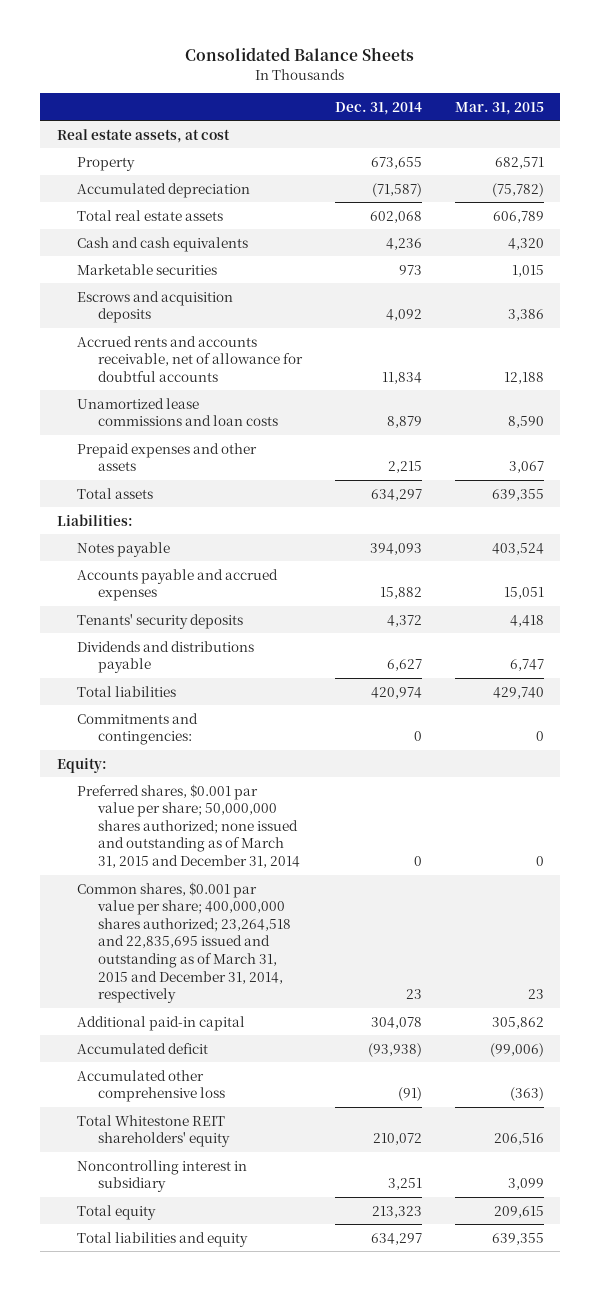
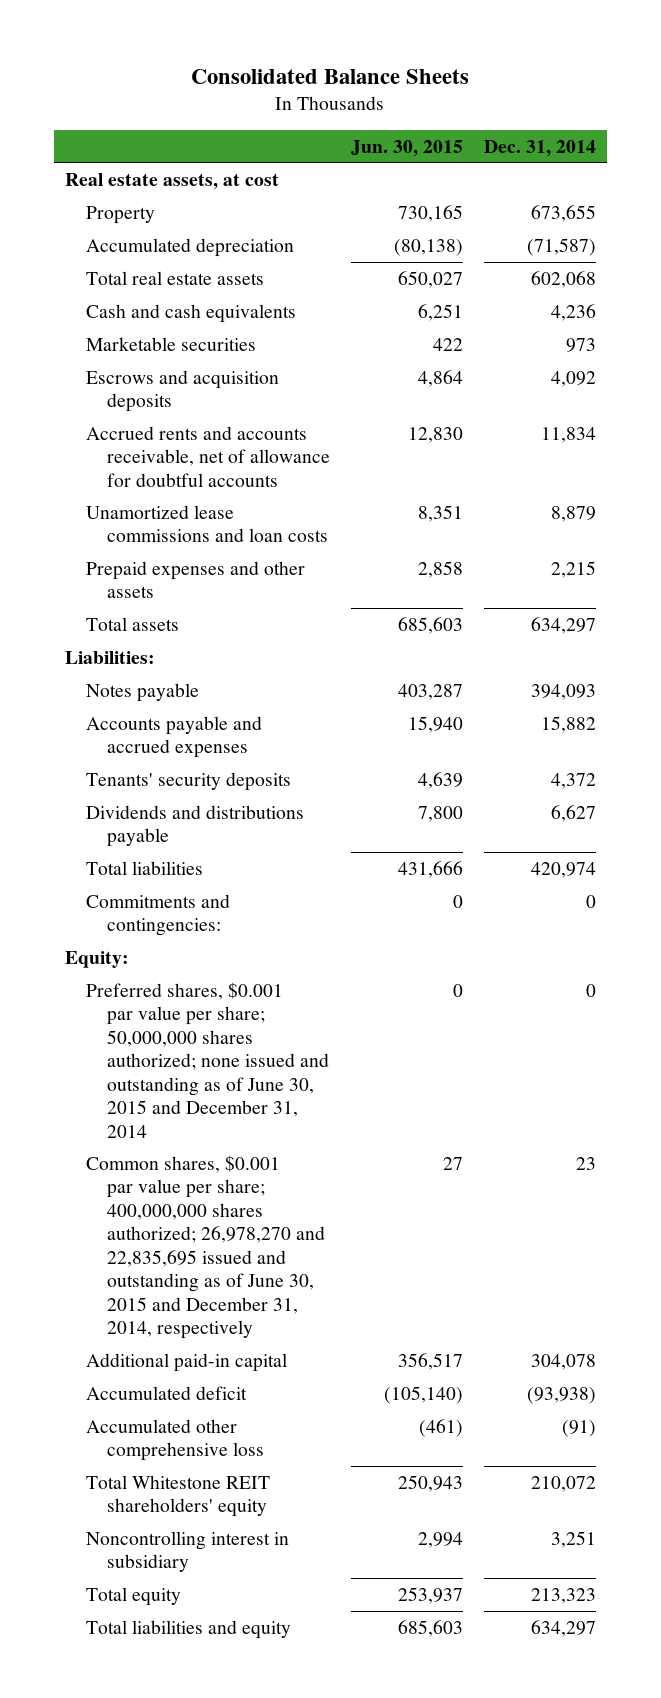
[454,101,544,115] Mar. 31, 2015 -> none
none -> [350,139,463,157] Jun. 30, 2015
[77,783,301,868] Preferred shares, $0.001 par value per share; 50,000,000 shares authorized; none issued and outstanding as of March 31, 2015 and December 31, 2014 -> [85,981,329,1138] Preferred shares, $0.001 par value per share; 50,000,000 shares authorized; none issued and outstanding as of June 30, 2015 and December 31, 2014
[77,881,292,1004] Common shares, $0.001 par value per share; 400,000,000 shares authorized; 23,264,518 and 22,835,695 issued and outstanding as of March 31, 2015 and December 31, 2014, respectively -> [85,1154,325,1340] Common shares, $0.001 par value per share; 400,000,000 shares authorized; 26,978,270 and 22,835,695 issued and outstanding as of June 30, 2015 and December 31, 2014, respectively

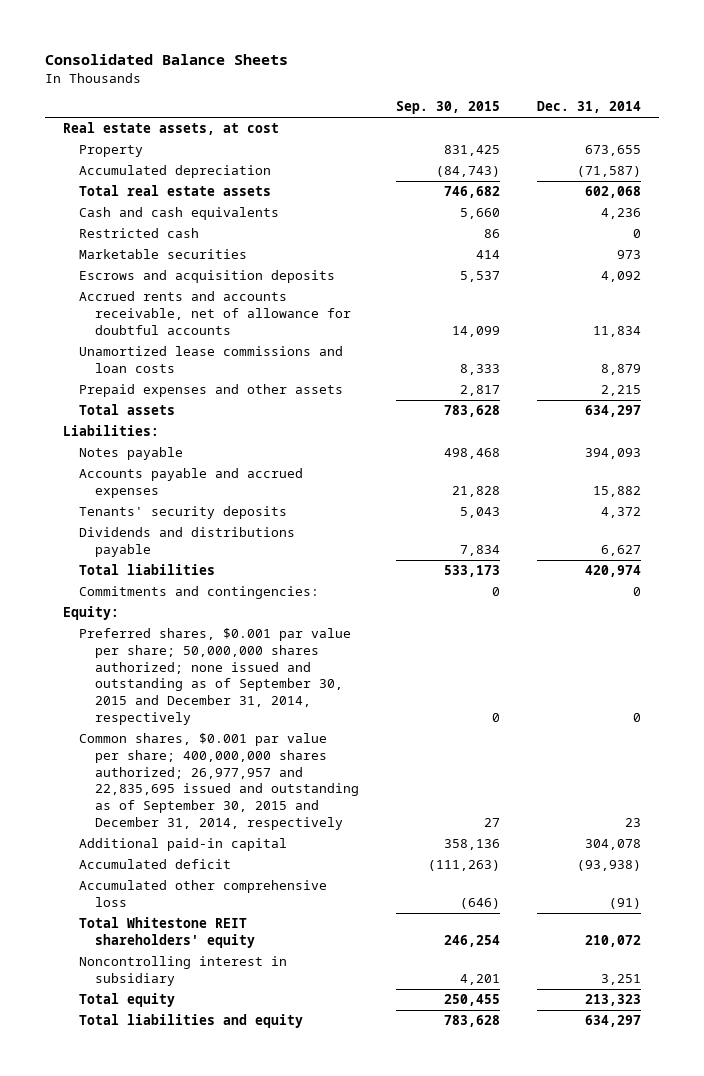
[350,139,463,157] Jun. 30, 2015 -> none
none -> [395,101,500,115] Sep. 30, 2015
none -> [79,228,200,239] Restricted cash
[85,981,329,1138] Preferred shares, $0.001 par value per share; 50,000,000 shares authorized; none issued and outstanding as of June 30, 2015 and December 31, 2014 -> [79,628,352,725] Preferred shares, $0.001 par value per share; 50,000,000 shares authorized; none issued and outstanding as of September 30, 2015 and December 31, 2014, respectively
[85,1154,325,1340] Common shares, $0.001 par value per share; 400,000,000 shares authorized; 26,978,270 and 22,835,695 issued and outstanding as of June 30, 2015 and December 31, 2014, respectively -> [79,733,359,830] Common shares, $0.001 par value per share; 400,000,000 shares authorized; 26,977,957 and 22,835,695 issued and outstanding as of September 30, 2015 and December 31, 2014, respectively

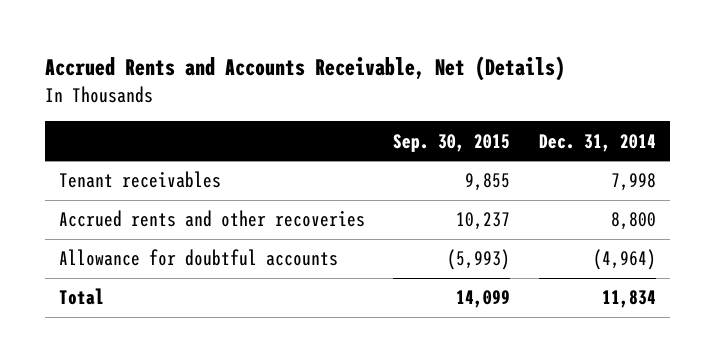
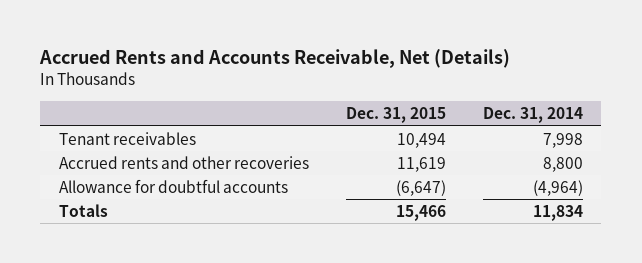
[393,133,511,152] Sep. 30, 2015 -> none
none -> [345,107,446,124] Dec. 31, 2015
[59,288,105,306] Total -> [58,203,108,217] Totals

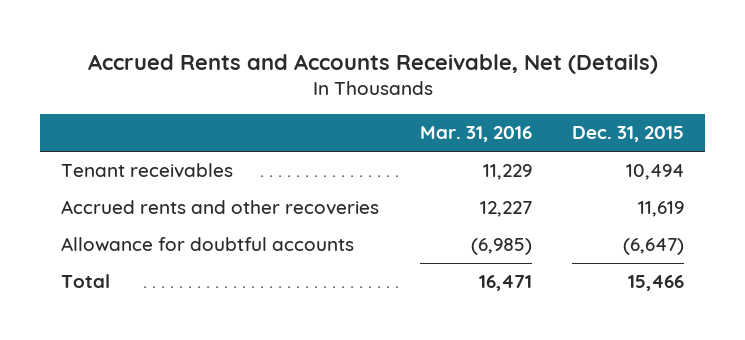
[482,107,583,124] Dec. 31, 2014 -> none
none -> [419,126,532,143] Mar. 31, 2016
[58,203,108,217] Totals -> [60,274,110,289] Total

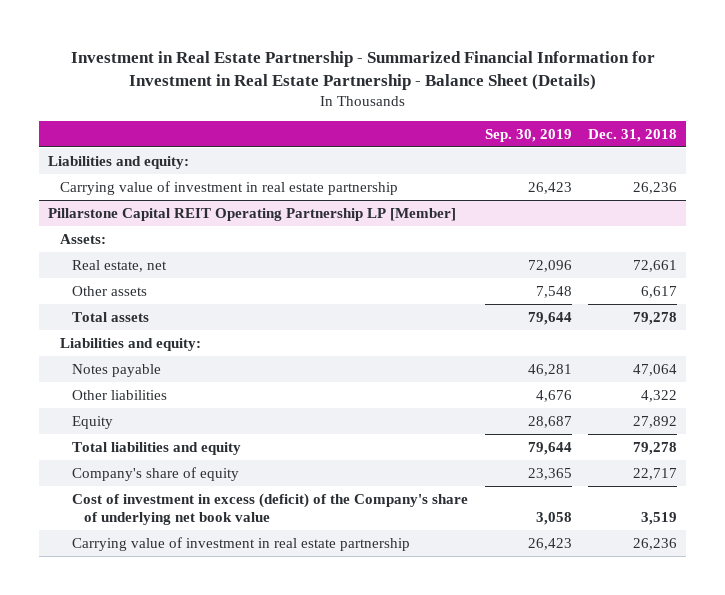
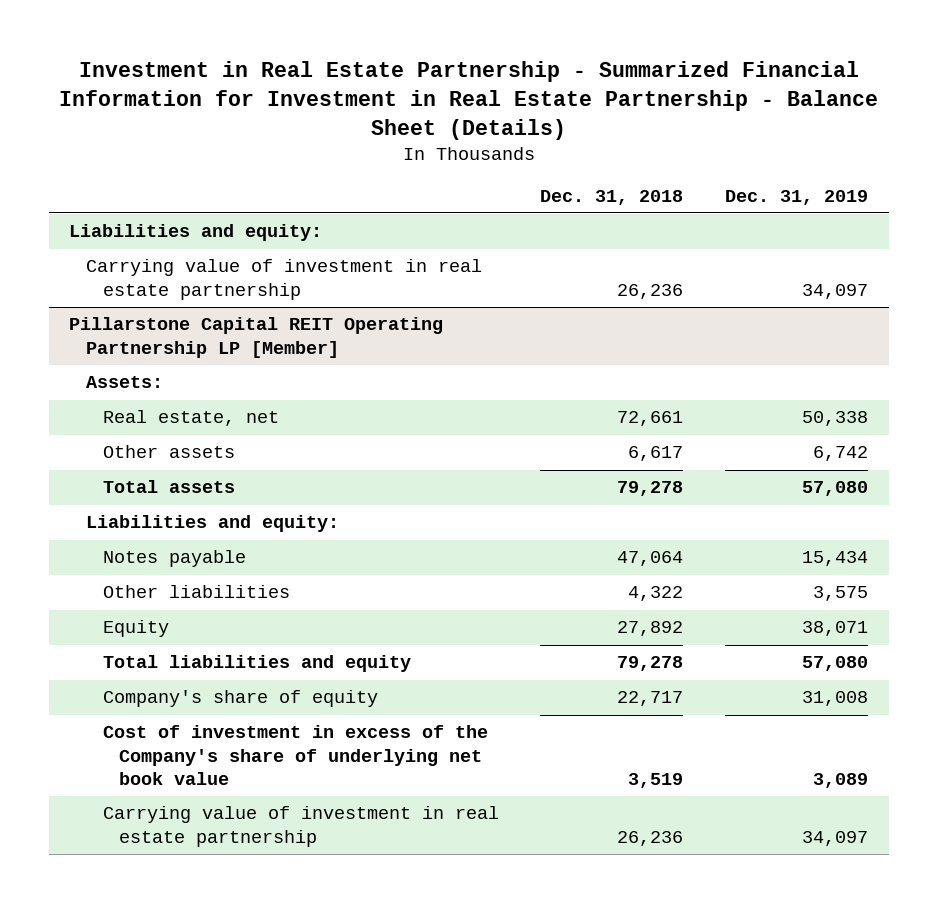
[484,128,572,142] Sep. 30, 2019 -> none
none -> [724,189,868,205] Dec. 31, 2019
[71,492,468,526] Cost of investment in excess (deficit) of the Company's share of underlying net book value -> [102,725,488,785] Cost of investment in excess of the Company's share of underlying net book value

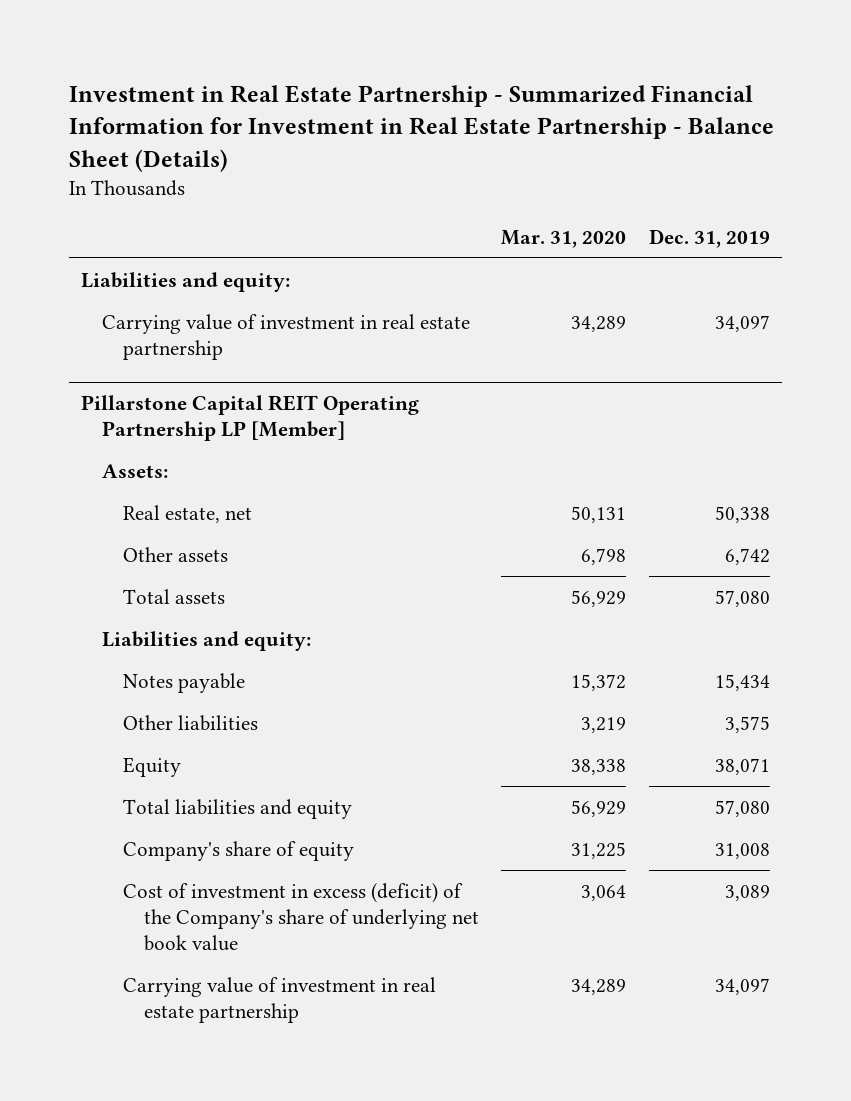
[540,189,684,205] Dec. 31, 2018 -> none
none -> [501,229,627,248] Mar. 31, 2020
[102,725,488,785] Cost of investment in excess of the Company's share of underlying net book value -> [122,882,479,952] Cost of investment in excess (deficit) of the Company's share of underlying net book value

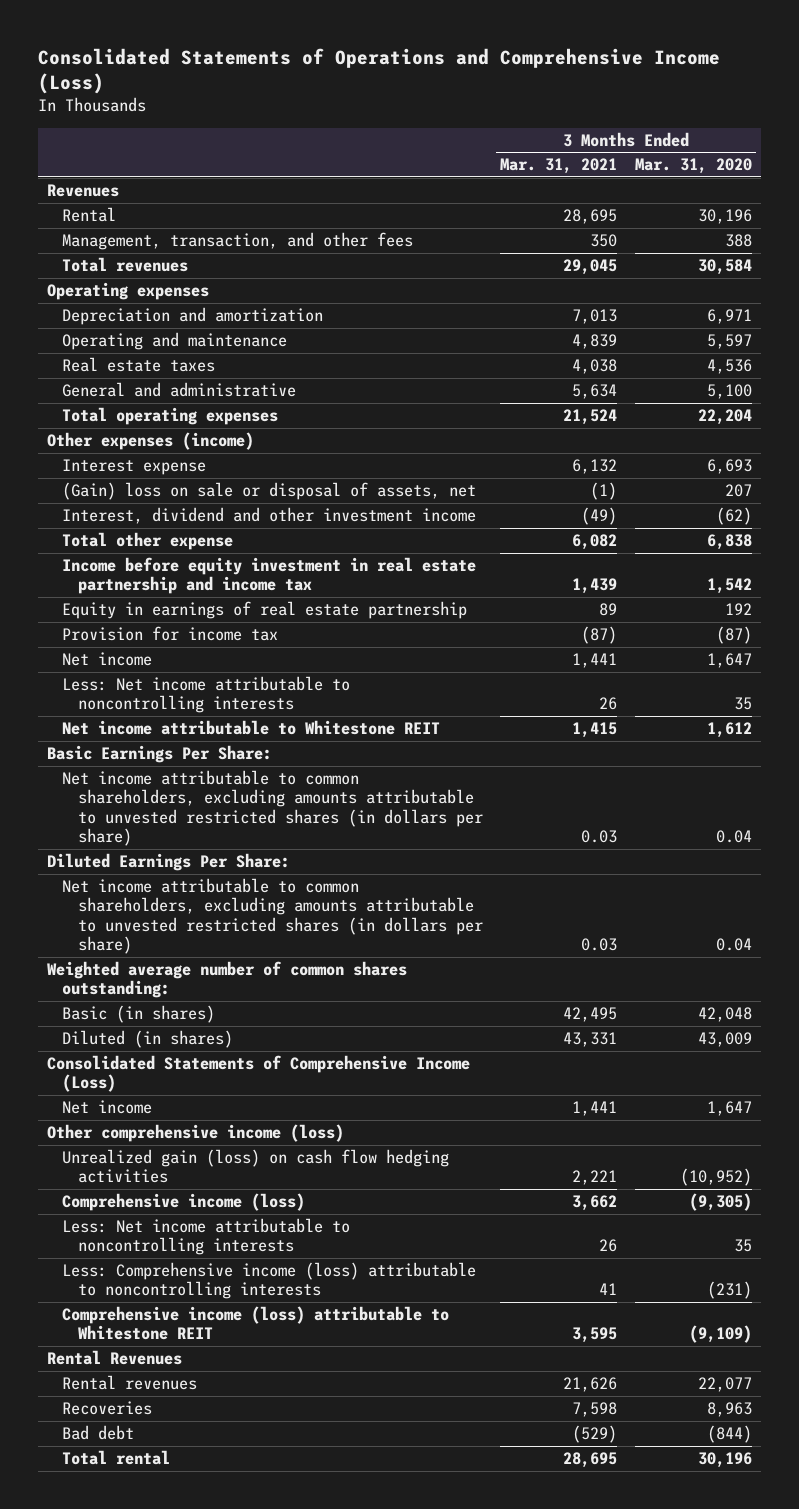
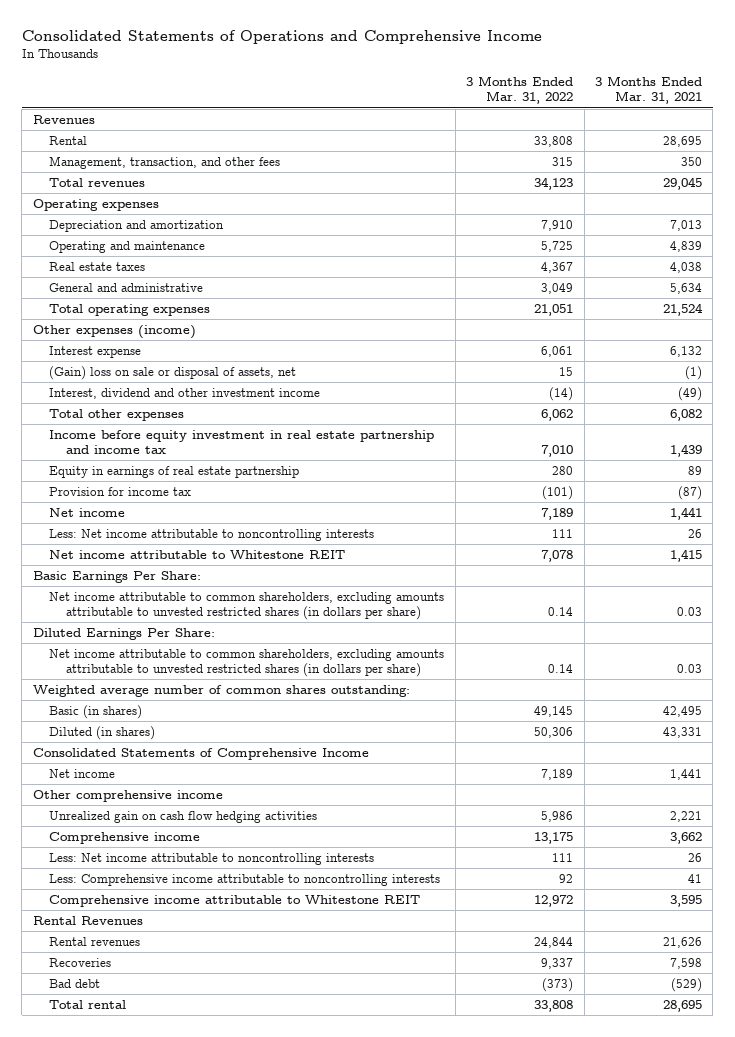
[38,47,721,95] Consolidated Statements of Operations and Comprehensive Income (Loss) -> [21,30,542,45] Consolidated Statements of Operations and Comprehensive Income
[635,158,753,175] Mar. 31, 2020 -> none
none -> [466,76,574,105] 3 Months Ended Mar. 31, 2022
[62,532,234,551] Total other expense -> [49,409,185,422] Total other expenses
[47,1055,471,1093] Consolidated Statements of Comprehensive Income (Loss) -> [32,748,369,761] Consolidated Statements of Comprehensive Income
[47,1124,345,1143] Other comprehensive income (loss) -> [32,790,223,803] Other comprehensive income
[62,1149,450,1184] Unrealized gain (loss) on cash flow hedging activities -> [49,811,318,824] Unrealized gain on cash flow hedging activities
[62,1193,306,1212] Comprehensive income (loss) -> [49,832,201,845] Comprehensive income
[62,1262,477,1300] Less: Comprehensive income (loss) attributable to noncontrolling interests -> [49,874,441,887] Less: Comprehensive income attributable to noncontrolling interests
[62,1306,450,1341] Comprehensive income (loss) attributable to Whitestone REIT -> [49,895,421,908] Comprehensive income attributable to Whitestone REIT

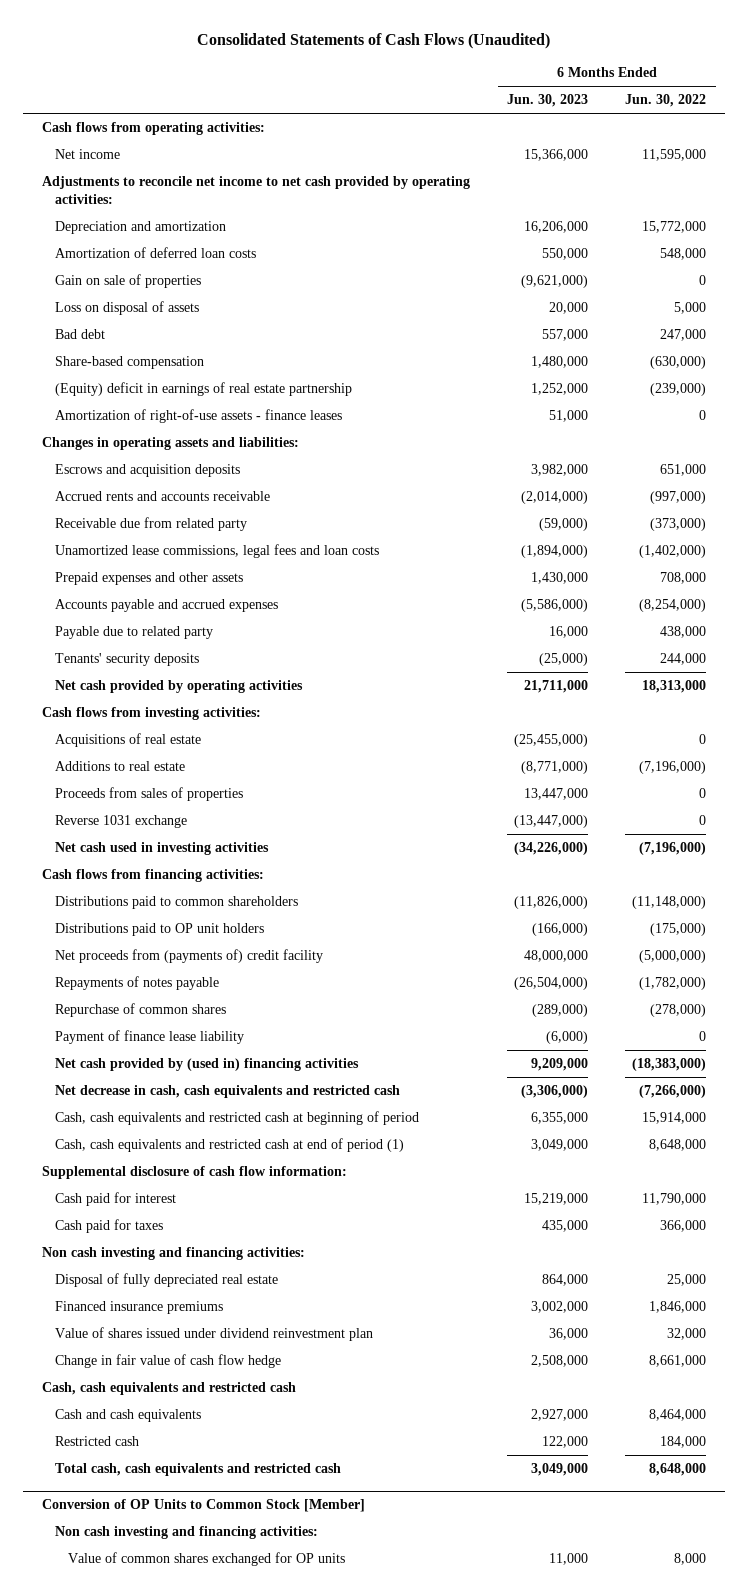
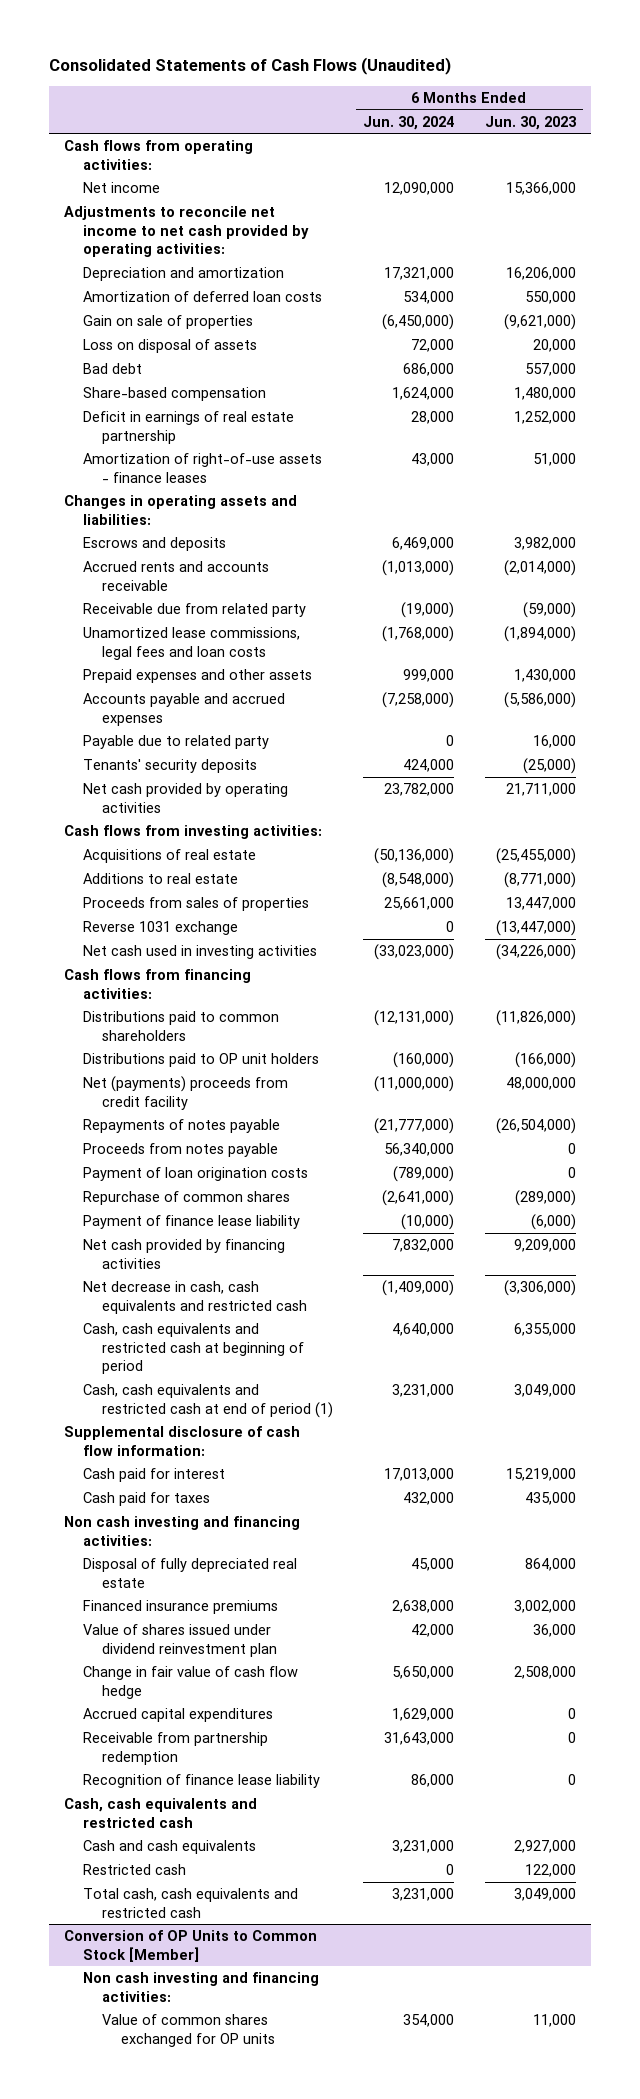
[625,94,707,108] Jun. 30, 2022 -> none
none -> [363,115,455,130] Jun. 30, 2024
[54,382,352,397] (Equity) deficit in earnings of real estate partnership -> [83,410,295,444] Deficit in earnings of real estate partnership
[54,464,240,478] Escrows and acquisition deposits -> [83,536,227,551] Escrows and deposits
[54,949,323,964] Net proceeds from (payments of) credit facility -> [83,1075,289,1110] Net (payments) proceeds from credit facility
none -> [83,1142,279,1157] Proceeds from notes payable
none -> [83,1166,309,1181] Payment of loan origination costs
[54,1058,359,1072] Net cash provided by (used in) financing activities -> [83,1238,286,1269] Net cash provided by financing activities
none -> [83,1707,274,1722] Accrued capital expenditures
none -> [83,1731,269,1765] Receivable from partnership redemption
none -> [83,1773,321,1788] Recognition of finance lease liability

